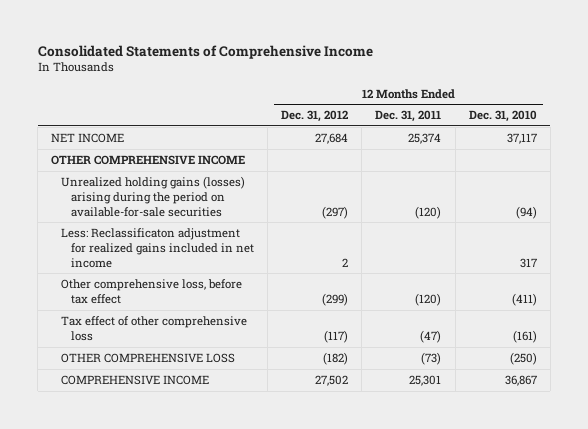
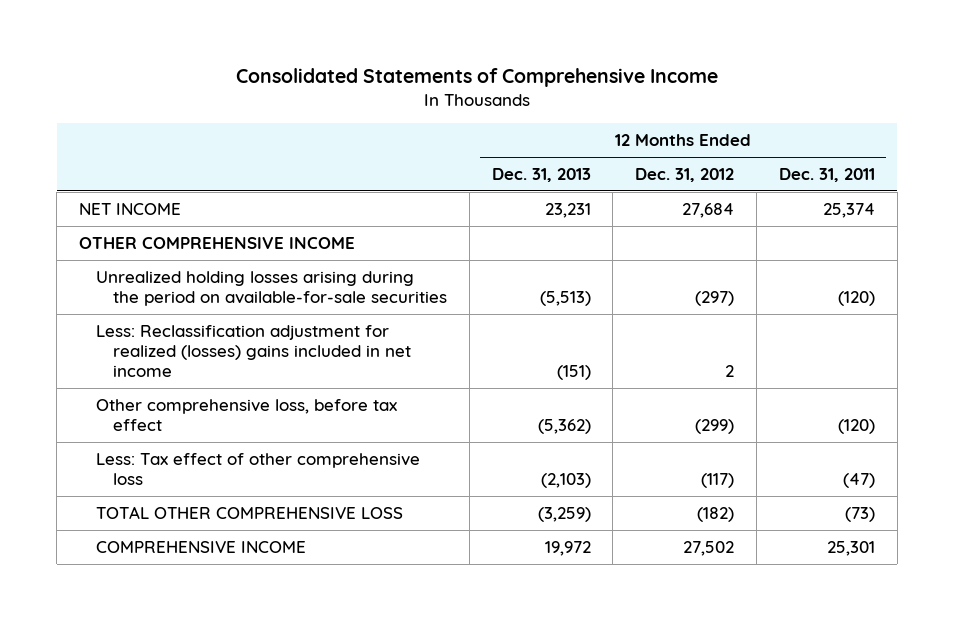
[468,110,537,123] Dec. 31, 2010 -> none
none -> [491,168,591,183] Dec. 31, 2013
[61,175,246,217] Unrealized holding gains (losses) arising during the period on available-for-sale securities -> [96,270,447,306] Unrealized holding losses arising during the period on available-for-sale securities
[61,227,254,268] Less: Reclassificaton adjustment for realized gains included in net income -> [96,324,411,378] Less: Reclassification adjustment for realized (losses) gains included in net income
[61,315,248,341] Tax effect of other comprehensive loss -> [96,452,421,485] Less: Tax effect of other comprehensive loss
[61,352,236,363] OTHER COMPREHENSIVE LOSS -> [96,505,404,519] TOTAL OTHER COMPREHENSIVE LOSS

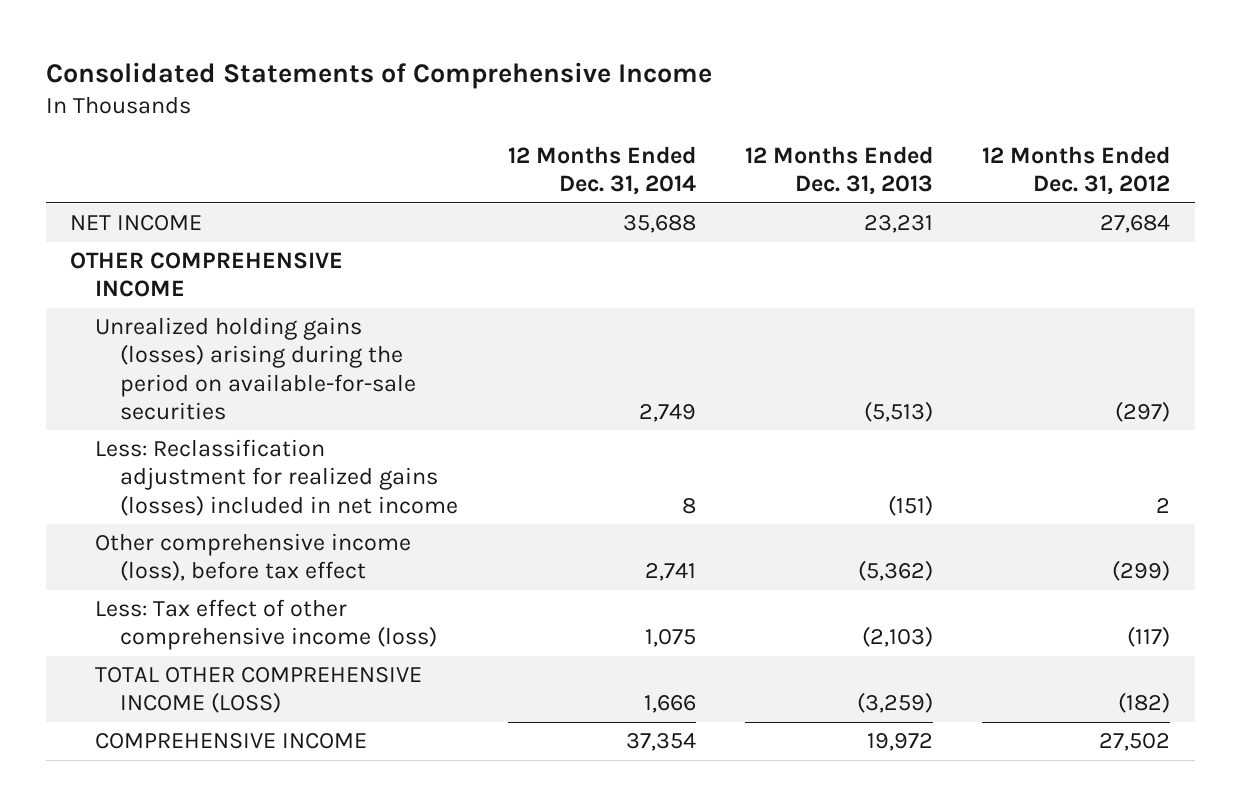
[778,168,875,183] Dec. 31, 2011 -> none
none -> [507,145,696,196] 12 Months Ended Dec. 31, 2014
[96,270,447,306] Unrealized holding losses arising during the period on available-for-sale securities -> [95,317,417,420] Unrealized holding gains (losses) arising during the period on available-for-sale securities
[96,324,411,378] Less: Reclassification adjustment for realized (losses) gains included in net income -> [95,439,459,516] Less: Reclassification adjustment for realized gains (losses) included in net income
[96,398,398,431] Other comprehensive loss, before tax effect -> [95,533,412,582] Other comprehensive income (loss), before tax effect
[96,452,421,485] Less: Tax effect of other comprehensive loss -> [95,599,438,651] Less: Tax effect of other comprehensive income (loss)
[96,505,404,519] TOTAL OTHER COMPREHENSIVE LOSS -> [95,667,423,714] TOTAL OTHER COMPREHENSIVE INCOME (LOSS)

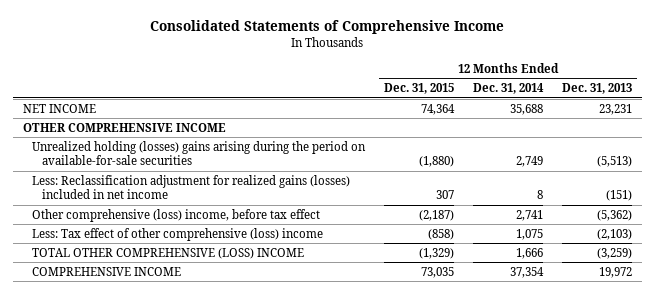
[982,145,1171,196] 12 Months Ended Dec. 31, 2012 -> none
none -> [384,83,455,95] Dec. 31, 2015
[95,317,417,420] Unrealized holding gains (losses) arising during the period on available-for-sale securities -> [32,140,367,166] Unrealized holding (losses) gains arising during the period on available-for-sale securities
[95,533,412,582] Other comprehensive income (loss), before tax effect -> [32,208,321,222] Other comprehensive (loss) income, before tax effect
[95,599,438,651] Less: Tax effect of other comprehensive income (loss) -> [32,227,324,241] Less: Tax effect of other comprehensive (loss) income
[95,667,423,714] TOTAL OTHER COMPREHENSIVE INCOME (LOSS) -> [32,247,305,259] TOTAL OTHER COMPREHENSIVE (LOSS) INCOME

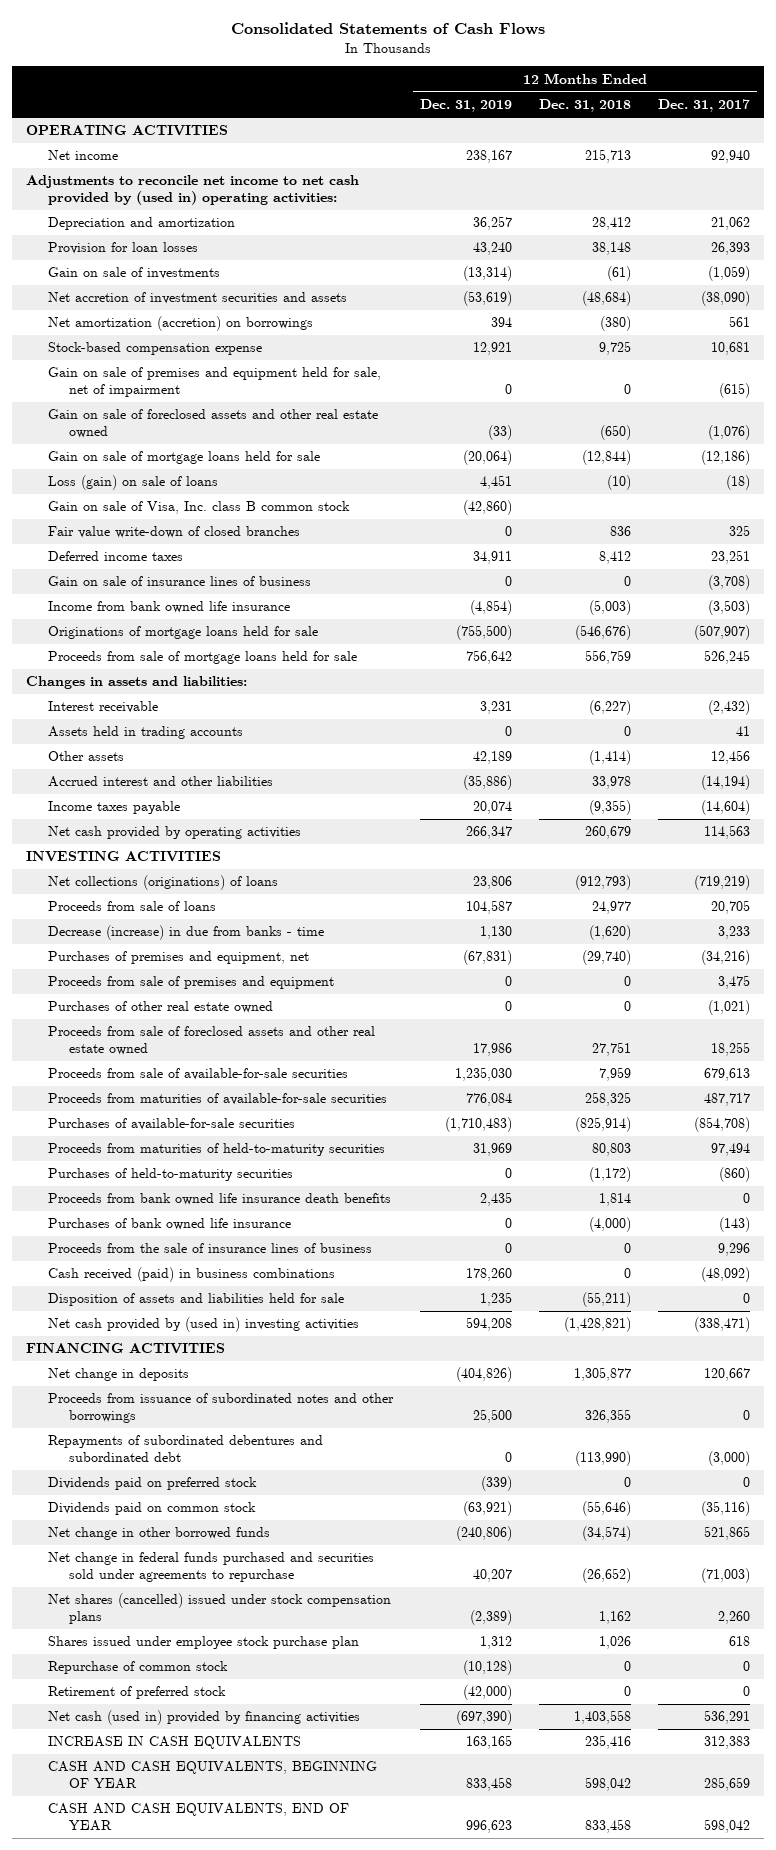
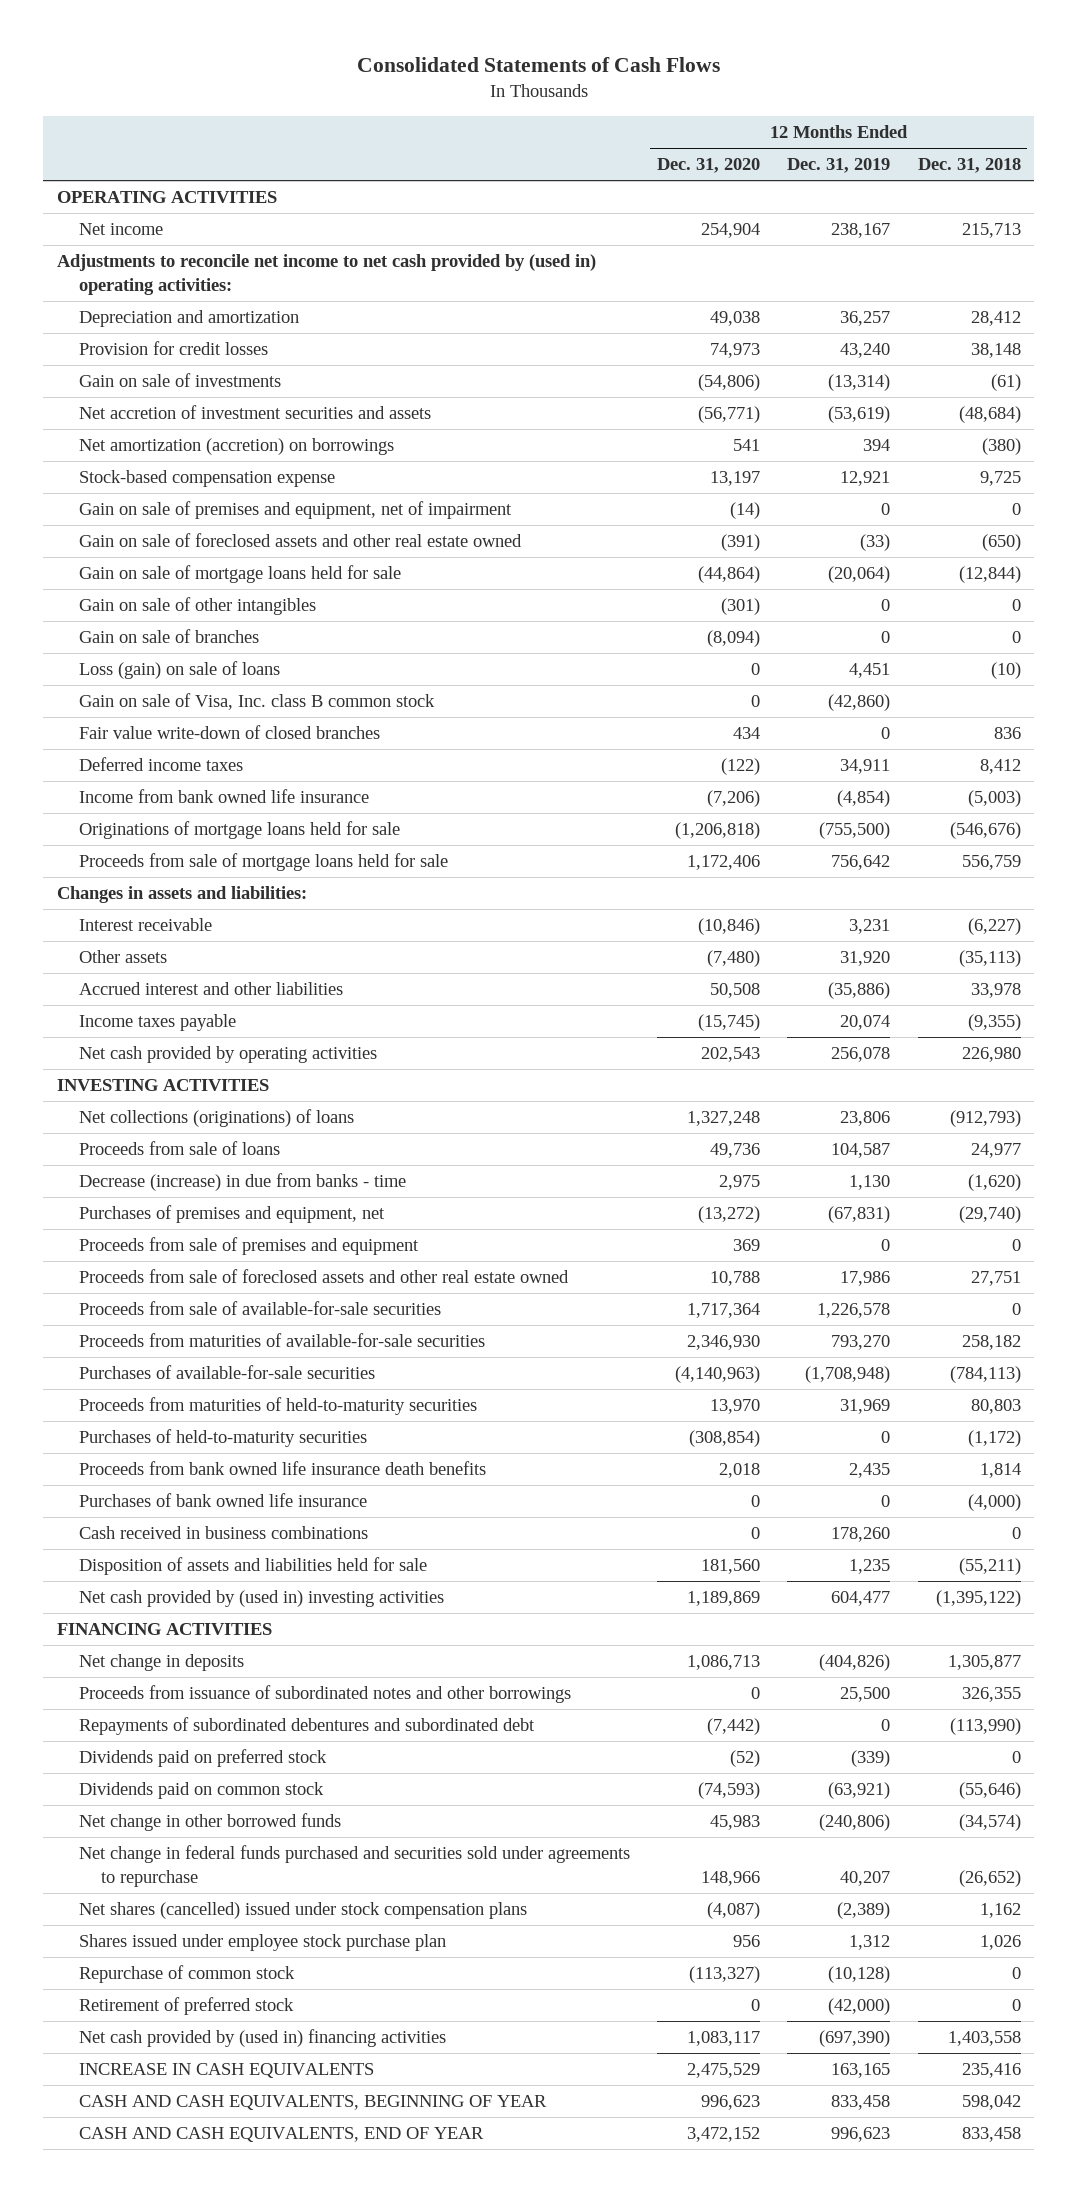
[658,99,751,113] Dec. 31, 2017 -> none
none -> [657,158,761,174] Dec. 31, 2020
[47,242,198,255] Provision for loan losses -> [79,341,269,356] Provision for credit losses
[47,367,381,398] Gain on sale of premises and equipment held for sale, net of impairment -> [79,501,513,520] Gain on sale of premises and equipment, net of impairment
none -> [79,597,317,616] Gain on sale of other intangibles
none -> [79,629,260,644] Gain on sale of branches
[47,576,311,587] Gain on sale of insurance lines of business -> none
[47,726,243,740] Assets held in trading accounts -> none
[472,751,512,765] 42,189 -> [840,951,891,967] 31,920
[588,750,631,766] (1,414) -> [958,950,1021,968] (35,113)
[465,826,512,840] 266,347 -> [831,1047,891,1063] 256,078
[584,826,631,840] 260,679 -> [961,1047,1021,1063] 226,980
[47,1001,273,1014] Purchases of other real estate owned -> none
[454,1067,512,1082] 1,235,030 -> [817,1303,891,1319] 1,226,578
[598,1067,631,1082] 7,959 -> [1011,1303,1021,1316] 0
[465,1093,512,1107] 776,084 -> [831,1335,891,1351] 793,270
[584,1092,631,1107] 258,325 -> [961,1335,1021,1351] 258,182
[444,1117,512,1133] (1,710,483) -> [805,1366,891,1384] (1,708,948)
[574,1117,631,1133] (825,914) -> [949,1366,1021,1384] (784,113)
[47,1243,372,1254] Proceeds from the sale of insurance lines of business -> none
[47,1267,335,1283] Cash received (paid) in business combinations -> [79,1526,369,1540] Cash received in business combinations
[465,1317,512,1332] 594,208 -> [831,1591,891,1607] 604,477
[563,1317,631,1333] (1,428,821) -> [935,1590,1021,1608] (1,395,122)
[47,1710,360,1726] Net cash (used in) provided by financing activities -> [79,2029,447,2048] Net cash provided by (used in) financing activities

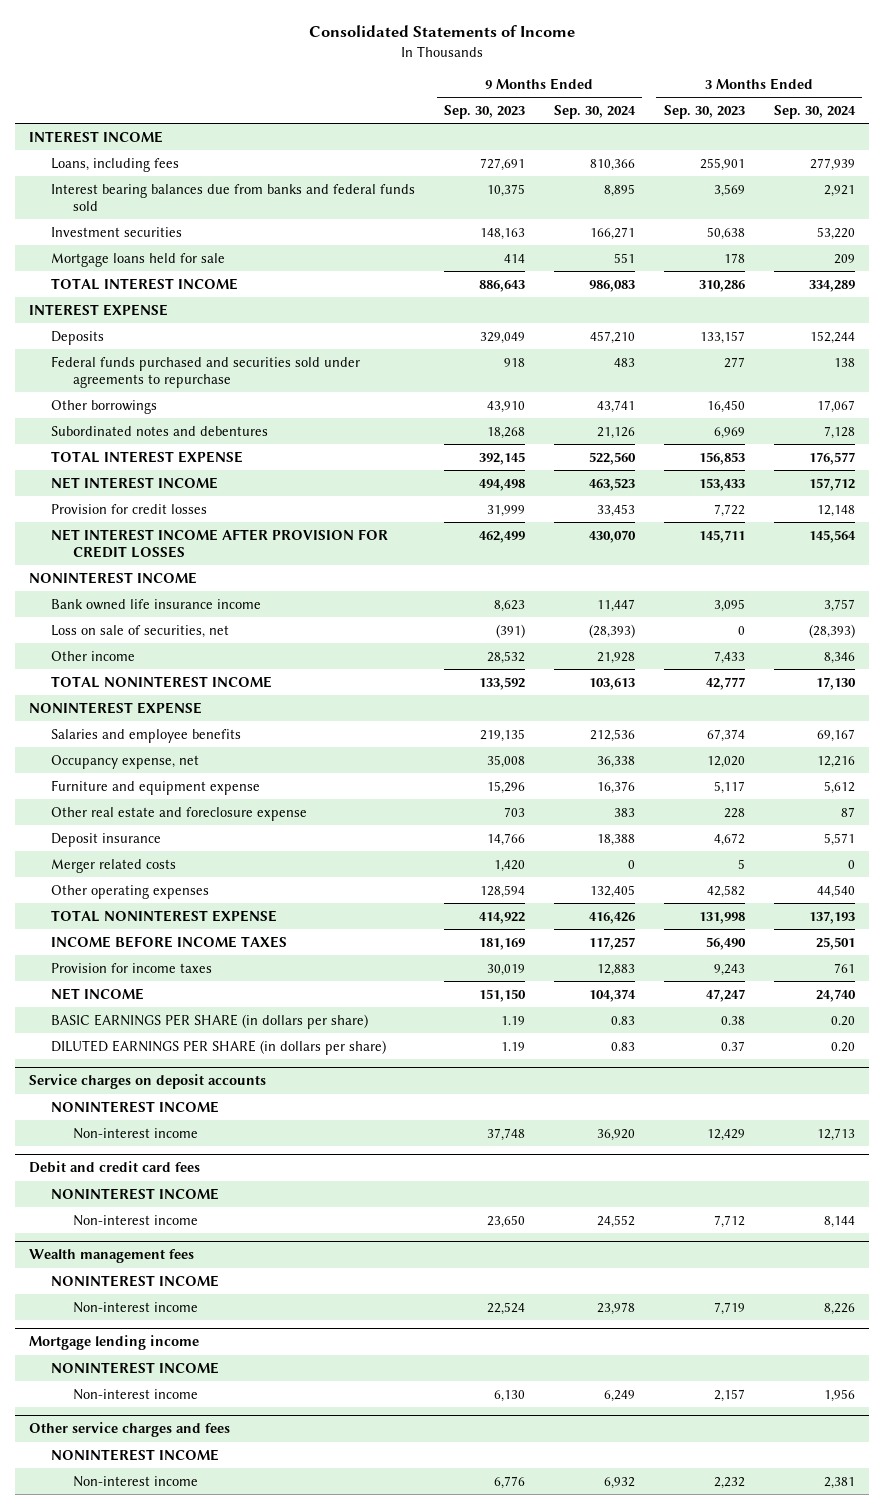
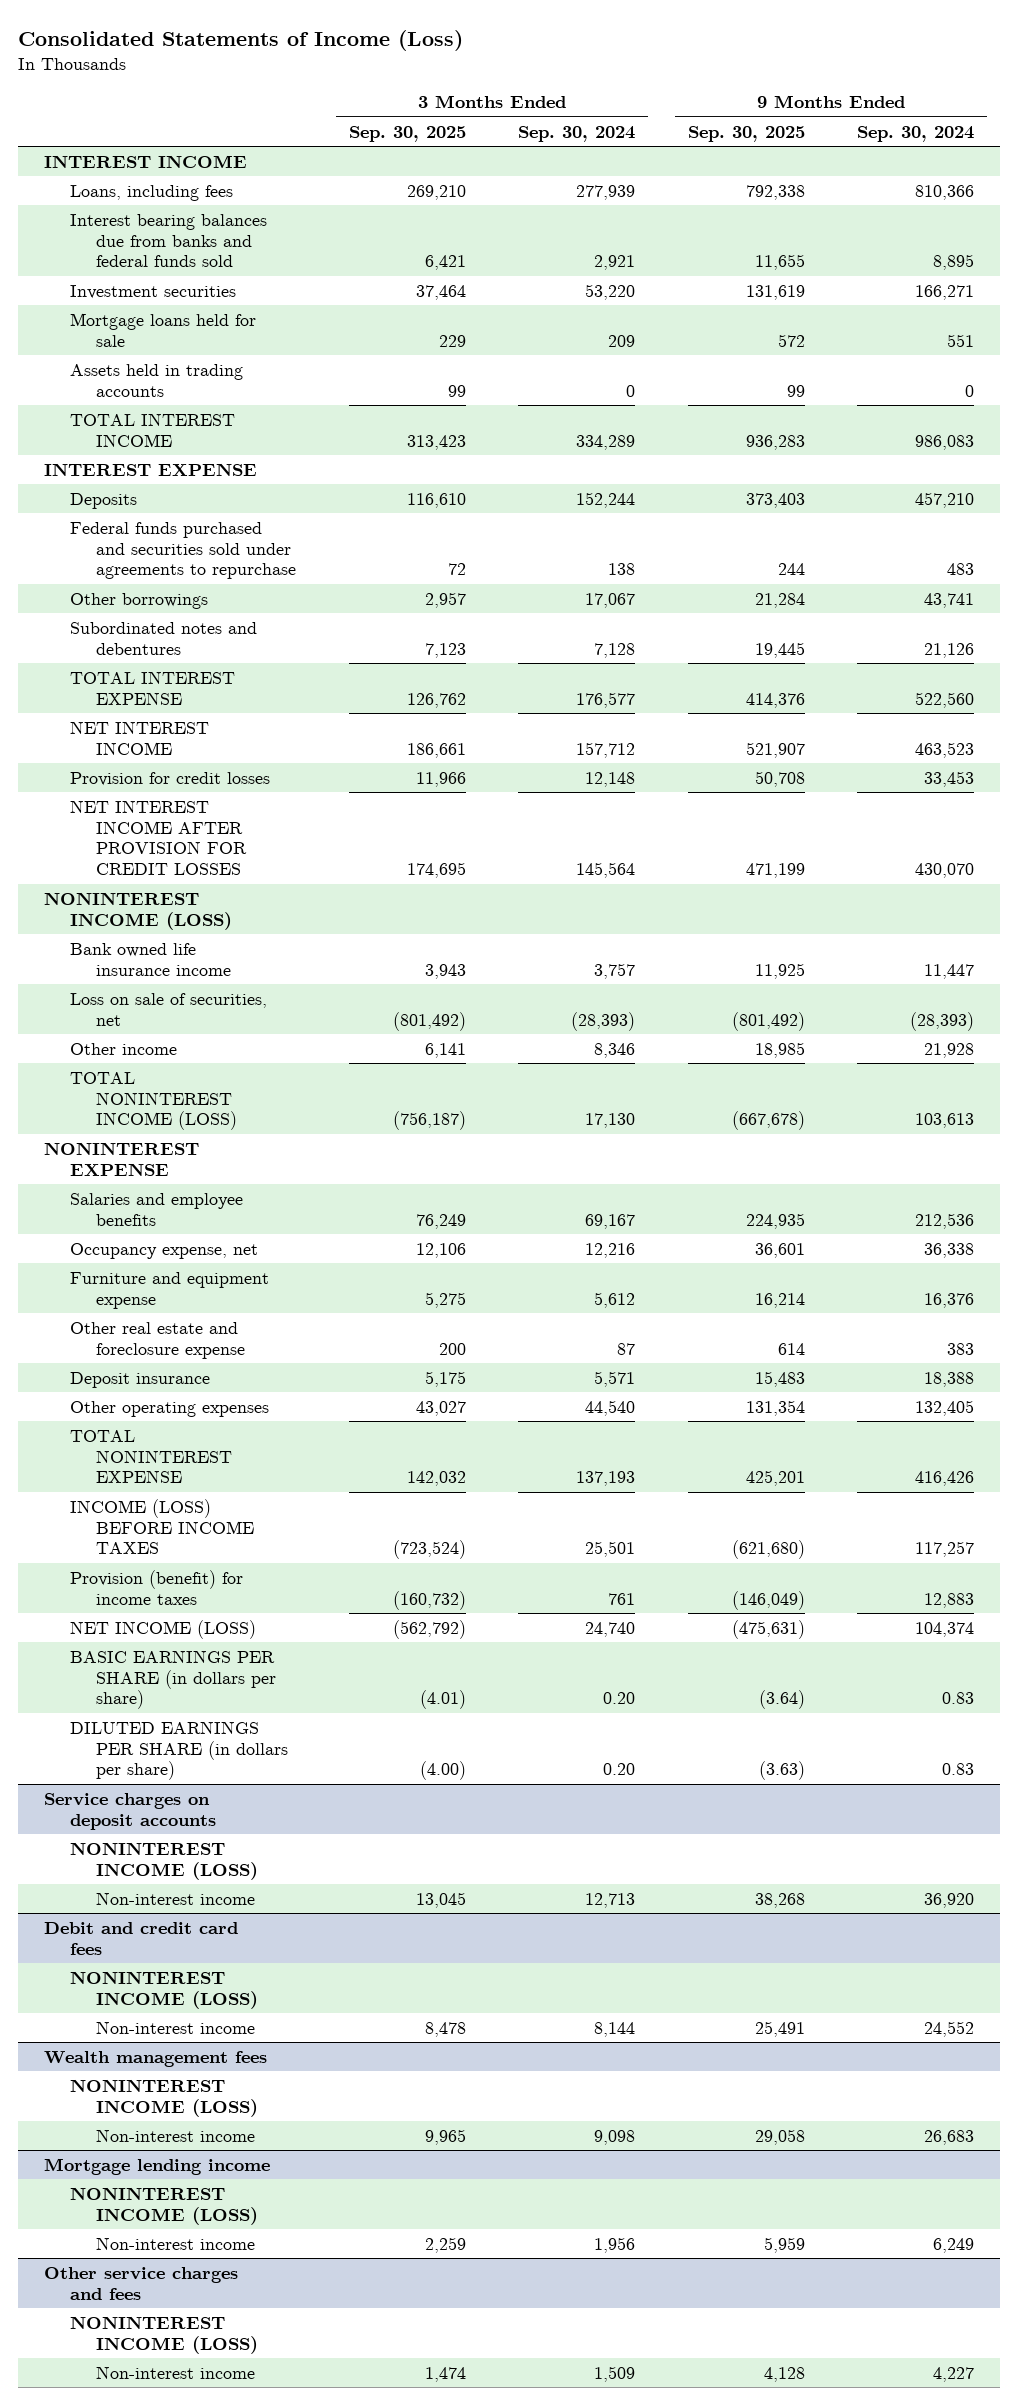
[308,25,575,38] Consolidated Statements of Income -> [18,29,464,51] Consolidated Statements of Income (Loss)
[443,105,525,120] Sep. 30, 2023 -> none
[663,105,745,120] Sep. 30, 2023 -> none
none -> [348,125,466,142] Sep. 30, 2025
none -> [687,125,805,142] Sep. 30, 2025
none -> [70,363,244,397] Assets held in trading accounts
[29,571,198,584] NONINTEREST INCOME -> [44,891,233,930] NONINTEREST INCOME (LOSS)
[51,675,273,688] TOTAL NONINTEREST INCOME -> [70,1071,238,1131] TOTAL NONINTEREST INCOME (LOSS)
[51,858,177,873] Merger related costs -> none
[51,935,288,948] INCOME BEFORE INCOME TAXES -> [70,1498,255,1555] INCOME (LOSS) BEFORE INCOME TAXES
[51,962,213,973] Provision for income taxes -> [70,1569,244,1605] Provision (benefit) for income taxes
[51,987,145,1000] NET INCOME -> [70,1619,257,1639] NET INCOME (LOSS)
[51,1100,220,1113] NONINTEREST INCOME -> [70,1841,259,1880] NONINTEREST INCOME (LOSS)
[51,1187,220,1200] NONINTEREST INCOME -> [70,1970,259,2009] NONINTEREST INCOME (LOSS)
[51,1274,220,1287] NONINTEREST INCOME -> [70,2078,259,2117] NONINTEREST INCOME (LOSS)
[596,1301,635,1315] 23,978 -> [924,2129,975,2145] 26,683
[823,1302,855,1315] 8,226 -> [594,2129,636,2145] 9,098
[51,1361,220,1374] NONINTEREST INCOME -> [70,2186,259,2225] NONINTEREST INCOME (LOSS)
[51,1448,220,1461] NONINTEREST INCOME -> [70,2315,259,2354] NONINTEREST INCOME (LOSS)
[603,1476,635,1489] 6,932 -> [933,2366,975,2382] 4,227
[823,1476,855,1489] 2,381 -> [594,2365,636,2382] 1,509

